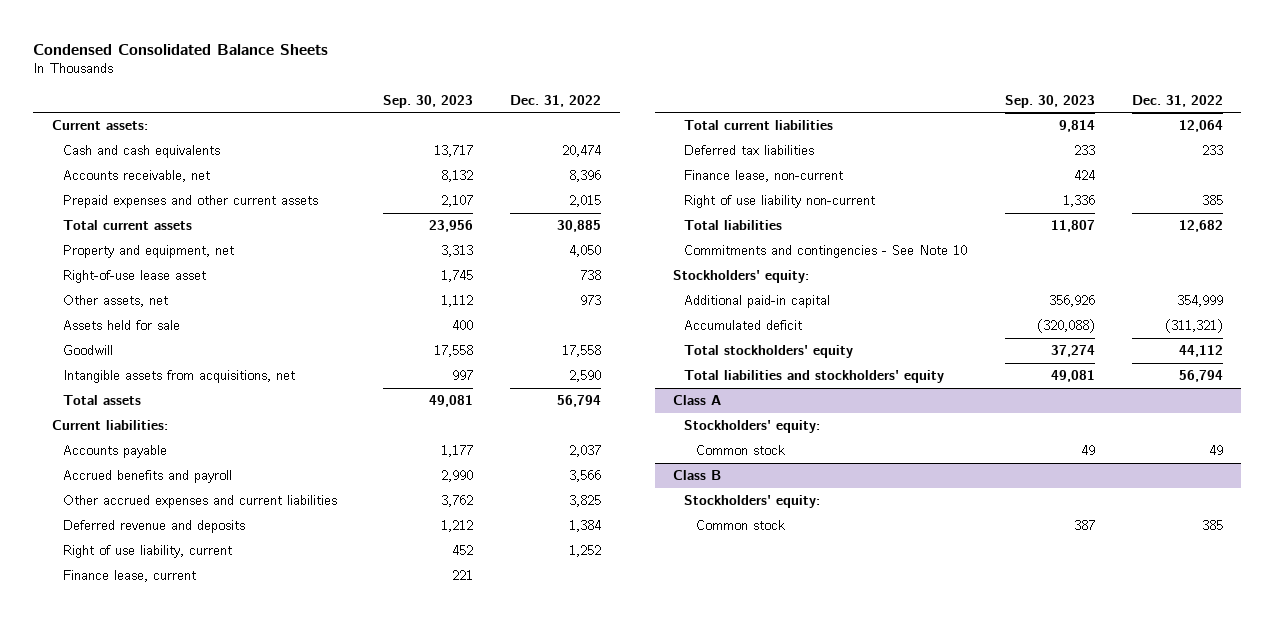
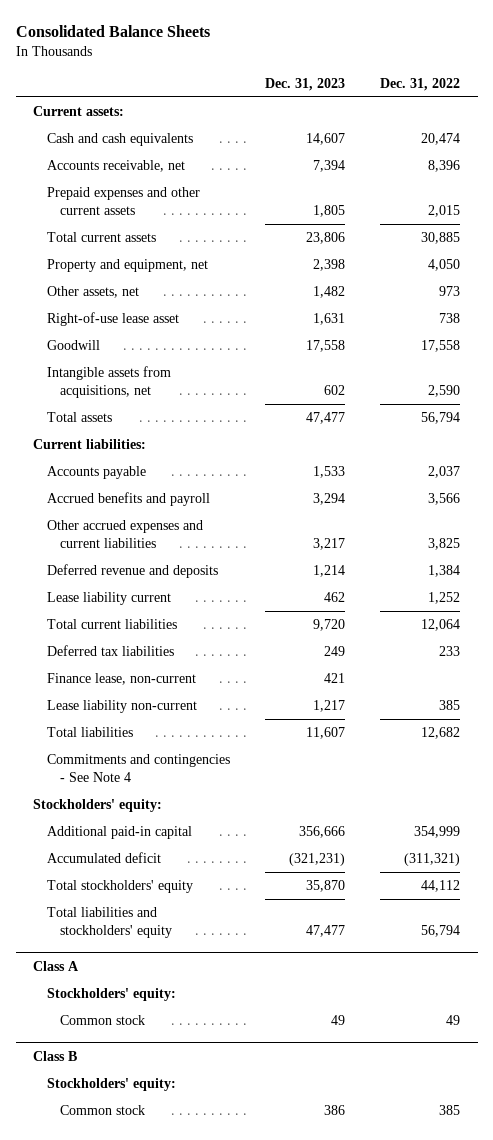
[32,43,328,55] Condensed Consolidated Balance Sheets -> [15,25,210,38] Consolidated Balance Sheets
[383,94,474,108] Sep. 30, 2023 -> none
none -> [264,77,345,91] Dec. 31, 2023
[62,320,180,331] Assets held for sale -> none
[62,270,206,284] Right-of-use lease asset -> [46,312,179,327] Right-of-use lease asset
[62,570,196,583] Finance lease, current -> none
[62,545,232,559] Right of use liability, current -> [46,592,171,606] Lease liability current
[684,195,876,209] Right of use liability non-current -> [46,700,197,714] Lease liability non-current
[684,245,968,259] Commitments and contingencies - See Note 10 -> [46,754,230,782] Commitments and contingencies - See Note 4

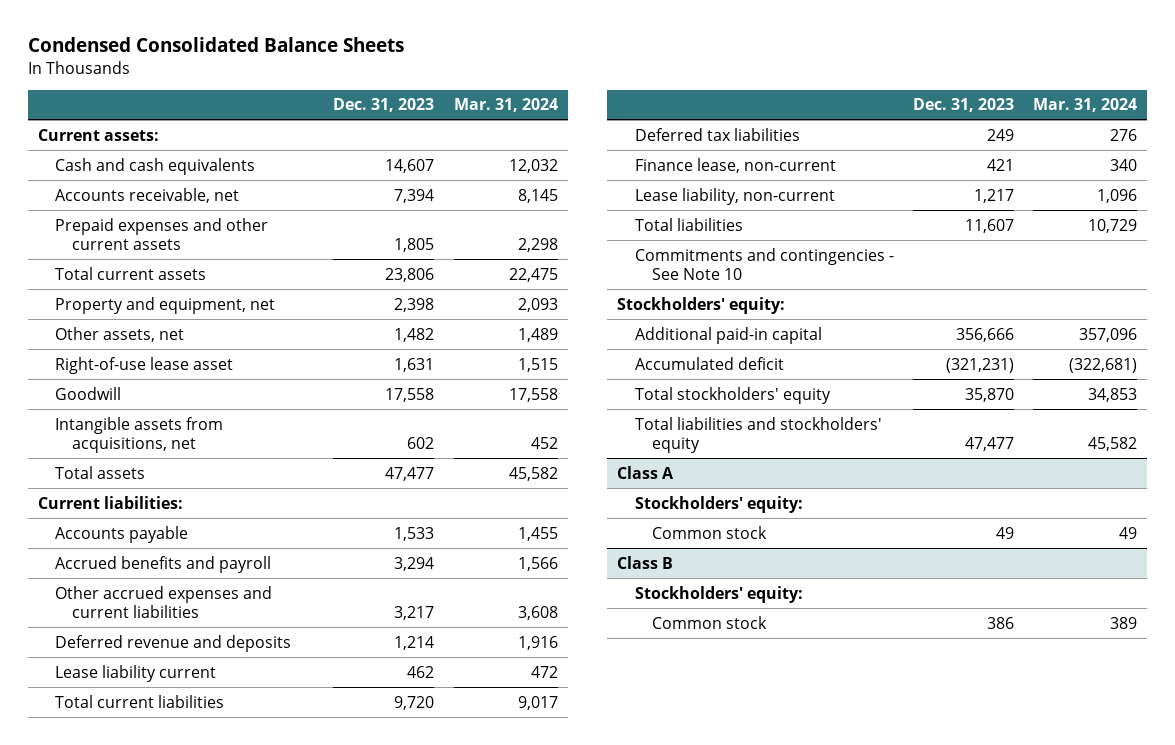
[15,25,210,38] Consolidated Balance Sheets -> [27,37,404,53] Condensed Consolidated Balance Sheets
[379,77,460,91] Dec. 31, 2022 -> none
none -> [453,98,558,113] Mar. 31, 2024
[46,700,197,714] Lease liability non-current -> [634,187,835,205] Lease liability, non-current
[46,754,230,782] Commitments and contingencies - See Note 4 -> [634,247,894,280] Commitments and contingencies - See Note 10

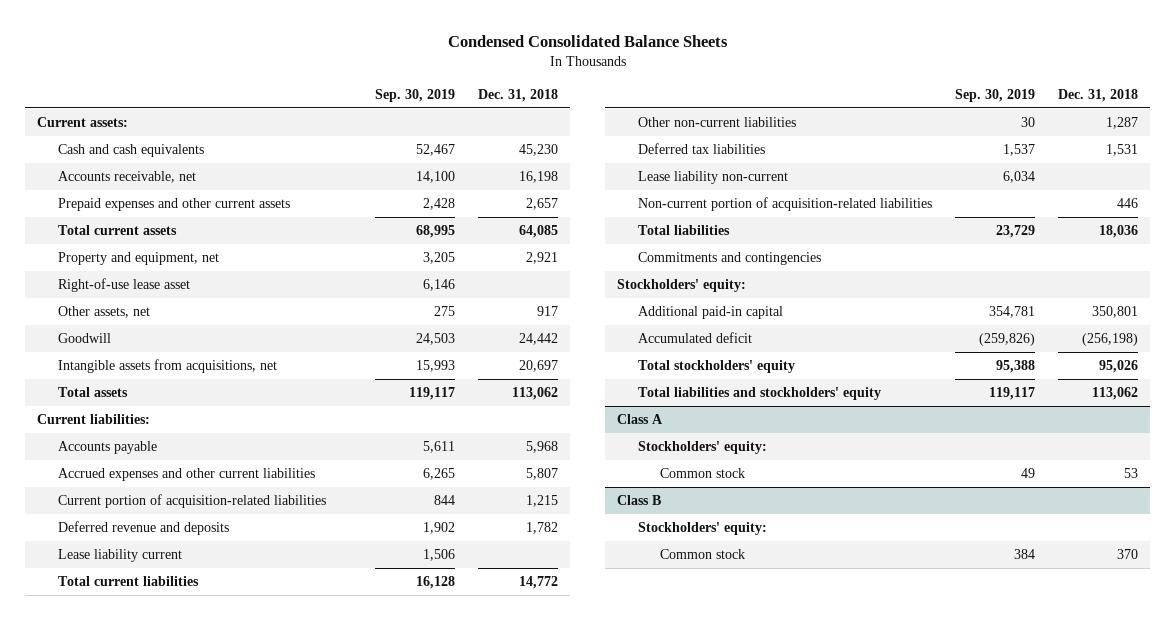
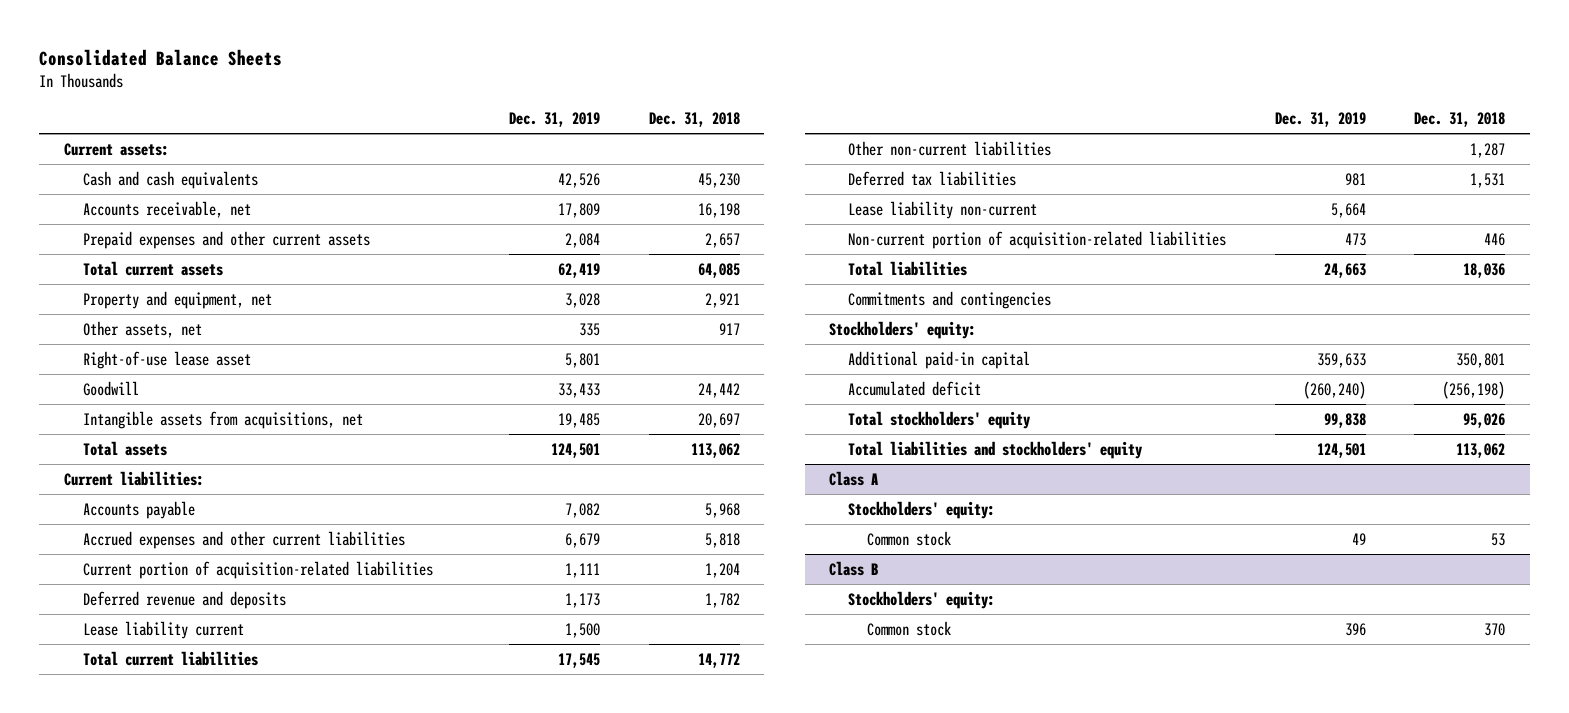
[447,35,728,48] Condensed Consolidated Balance Sheets -> [39,48,283,66] Consolidated Balance Sheets
[375,88,456,102] Sep. 30, 2019 -> none
none -> [509,112,601,128] Dec. 31, 2019
[58,278,191,293] Right-of-use lease asset -> [82,350,251,369] Right-of-use lease asset
[526,468,559,481] 5,807 -> [704,532,740,548] 5,818
[526,495,559,508] 1,215 -> [704,562,740,578] 1,204

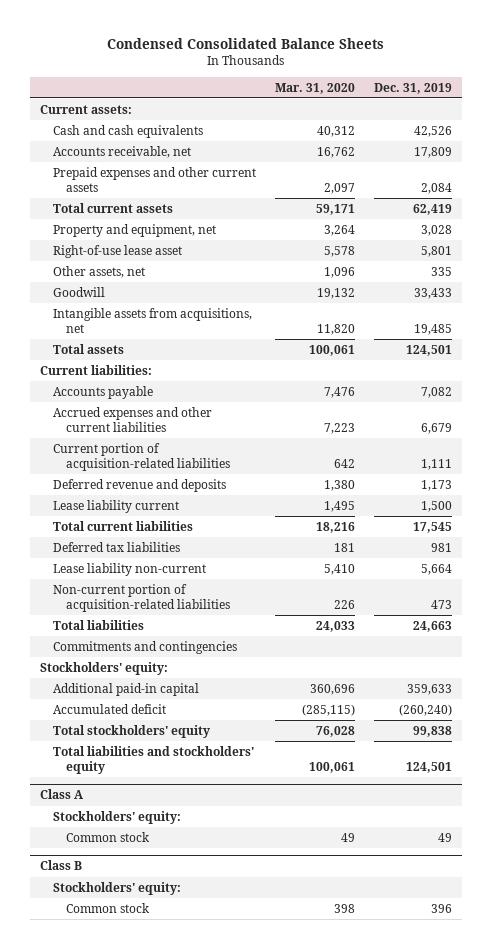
[39,48,283,66] Consolidated Balance Sheets -> [106,37,384,49] Condensed Consolidated Balance Sheets
[648,112,740,128] Dec. 31, 2018 -> none
none -> [274,82,355,94] Mar. 31, 2020
[82,320,202,338] Other assets, net -> [52,265,145,278] Other assets, net
[848,140,1052,156] Other non-current liabilities -> none

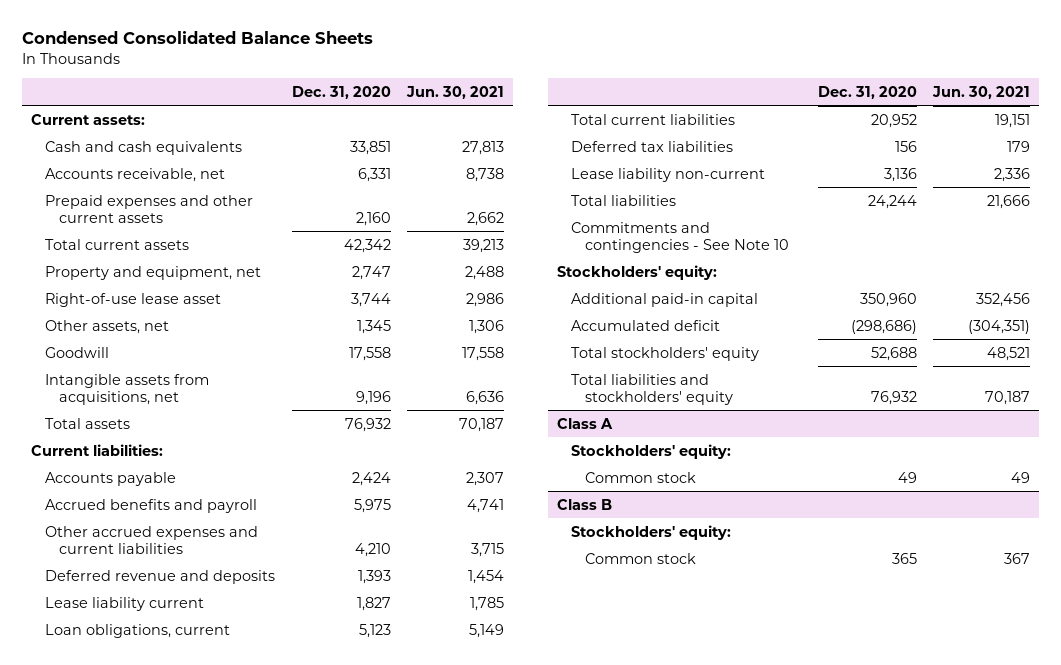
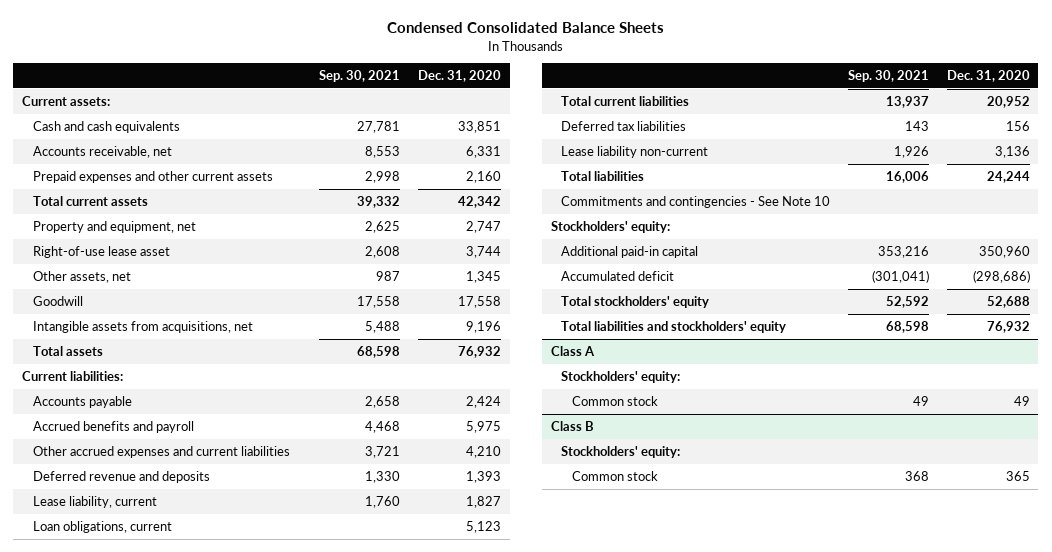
[406,85,505,99] Jun. 30, 2021 -> none
none -> [319,70,401,83] Sep. 30, 2021
[44,596,204,611] Lease liability current -> [32,495,157,508] Lease liability, current

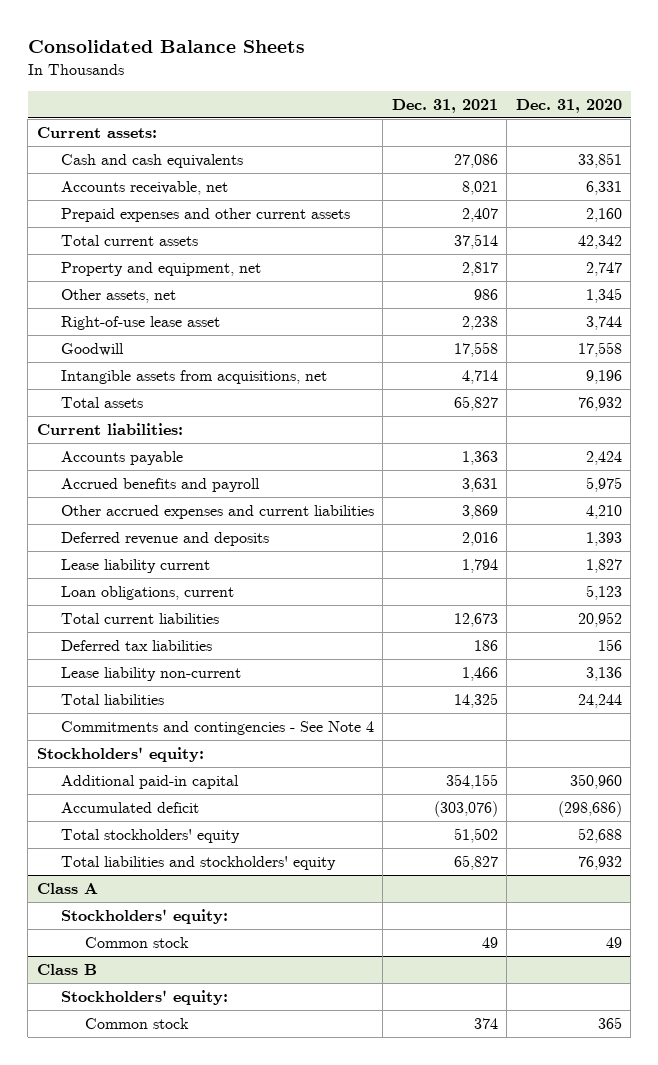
[386,22,664,34] Condensed Consolidated Balance Sheets -> [27,39,305,53] Consolidated Balance Sheets
[319,70,401,83] Sep. 30, 2021 -> none
none -> [391,98,498,113] Dec. 31, 2021
[32,245,170,258] Right-of-use lease asset -> [61,316,221,331] Right-of-use lease asset
[32,495,157,508] Lease liability, current -> [61,559,211,574] Lease liability current
[561,195,831,208] Commitments and contingencies - See Note 10 -> [61,721,375,736] Commitments and contingencies - See Note 4

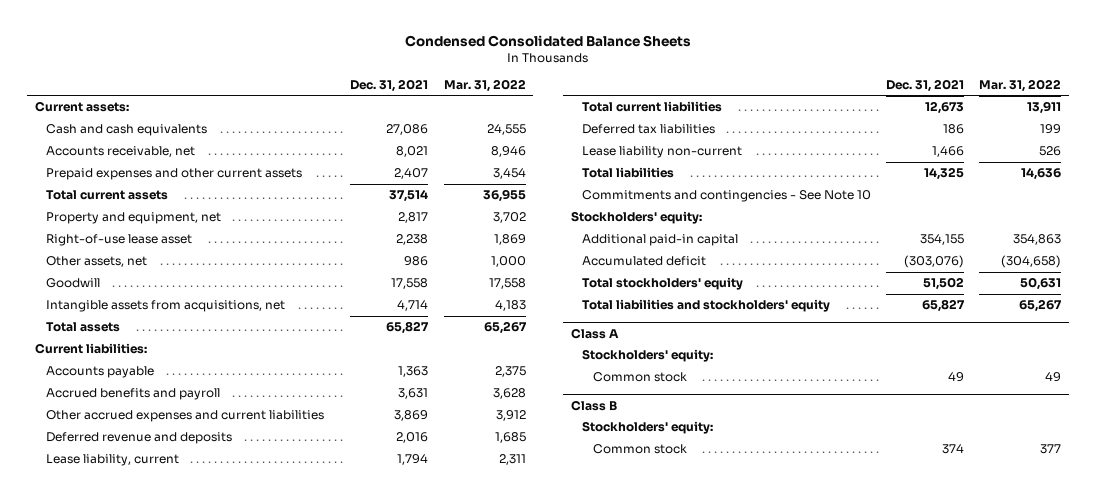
[27,39,305,53] Consolidated Balance Sheets -> [405,34,692,47] Condensed Consolidated Balance Sheets
[515,98,622,113] Dec. 31, 2020 -> none
none -> [443,78,526,92] Mar. 31, 2022
[61,289,177,304] Other assets, net -> [46,256,148,268] Other assets, net
[61,586,235,601] Loan obligations, current -> none
[61,559,211,574] Lease liability current -> [46,454,180,467] Lease liability, current
[61,721,375,736] Commitments and contingencies - See Note 4 -> [581,190,871,203] Commitments and contingencies - See Note 10

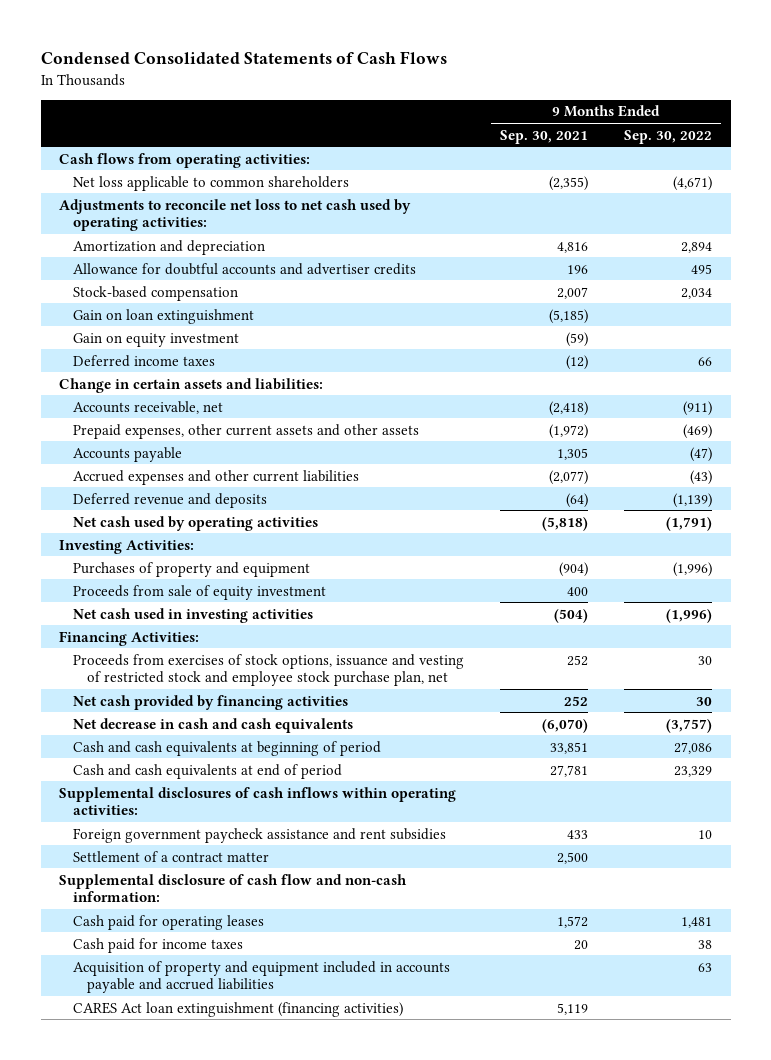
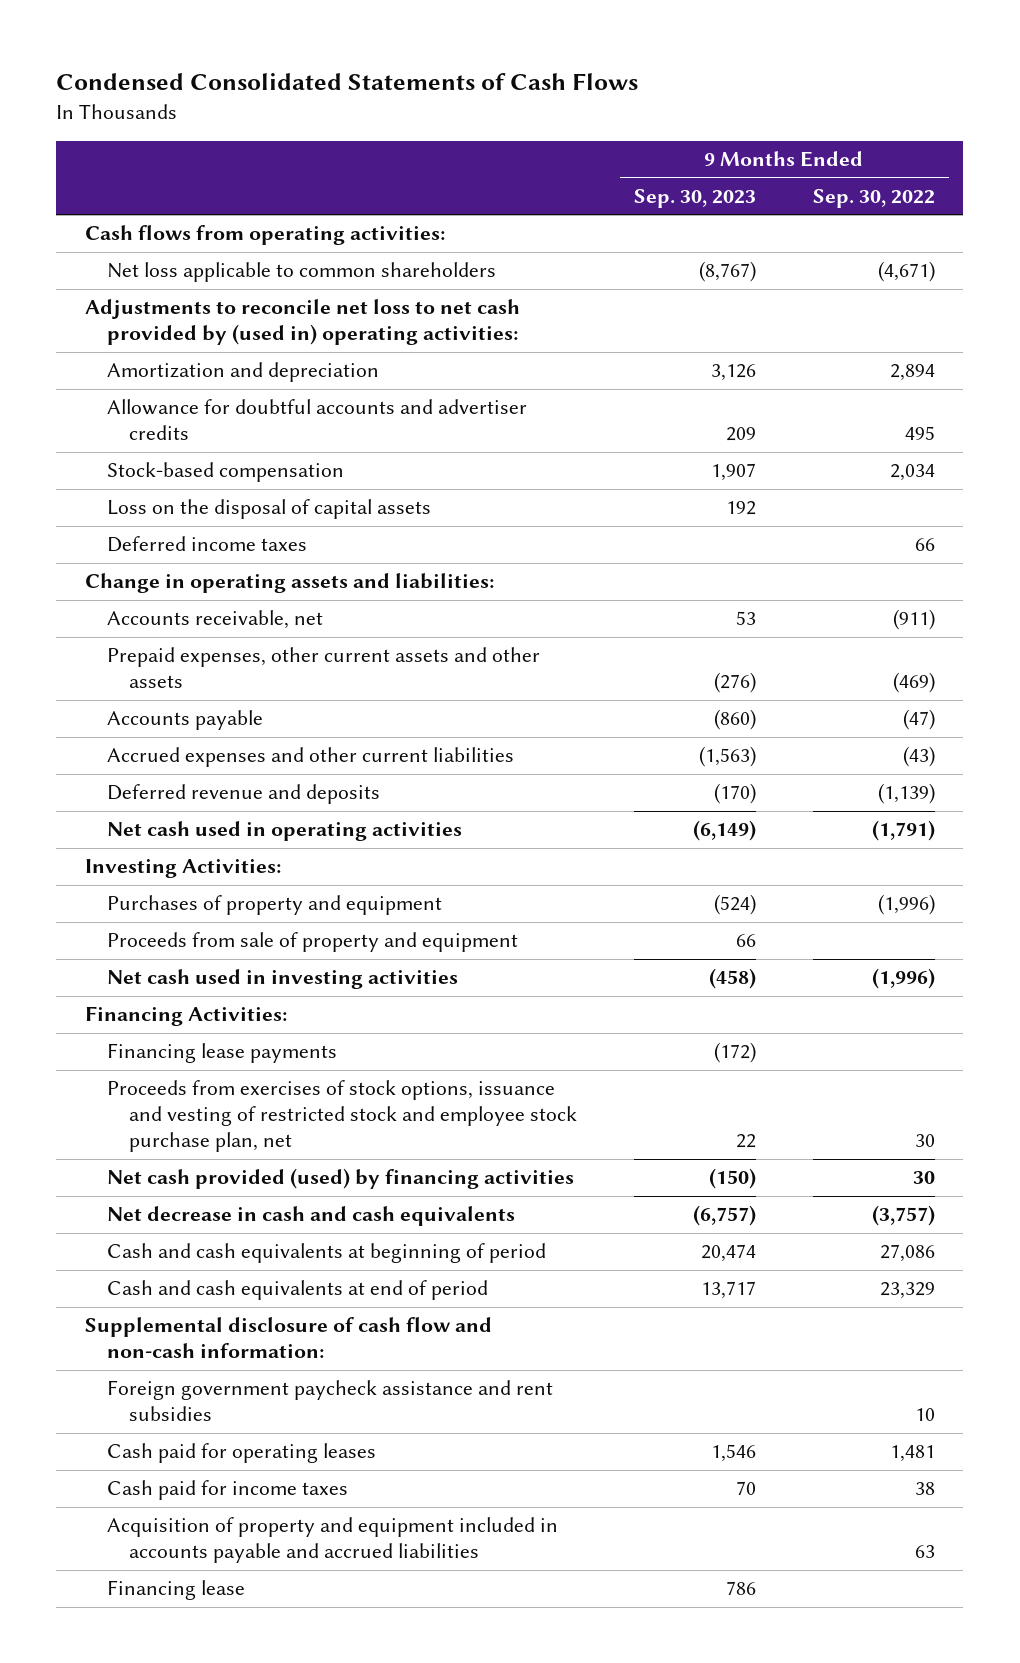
[500,129,589,144] Sep. 30, 2021 -> none
none -> [633,188,756,208] Sep. 30, 2023
[58,198,411,232] Adjustments to reconcile net loss to net cash used by operating activities: -> [84,299,520,346] Adjustments to reconcile net loss to net cash provided by (used in) operating activities:
[72,308,254,324] Gain on loan extinguishment -> none
[72,332,239,347] Gain on equity investment -> none
none -> [106,499,431,520] Loss on the disposal of capital assets
[58,377,323,393] Change in certain assets and liabilities: -> [84,573,494,594] Change in operating assets and liabilities:
[72,515,318,531] Net cash used by operating activities -> [106,821,462,842] Net cash used in operating activities
[72,584,326,600] Proceeds from sale of equity investment -> none
none -> [106,932,518,953] Proceeds from sale of property and equipment
none -> [106,1043,337,1064] Financing lease payments
[72,694,348,710] Net cash provided by financing activities -> [106,1168,574,1190] Net cash provided (used) by financing activities
[58,786,456,816] Supplemental disclosures of cash inflows within operating activities: -> none
[72,850,269,862] Settlement of a contract matter -> none
[72,827,446,843] Foreign government paycheck assistance and rent subsidies -> [106,1380,553,1422] Foreign government paycheck assistance and rent subsidies
[72,1001,403,1017] CARES Act loan extinguishment (financing activities) -> none
none -> [106,1580,245,1601] Financing lease

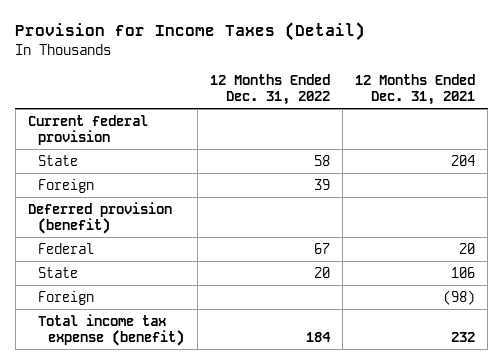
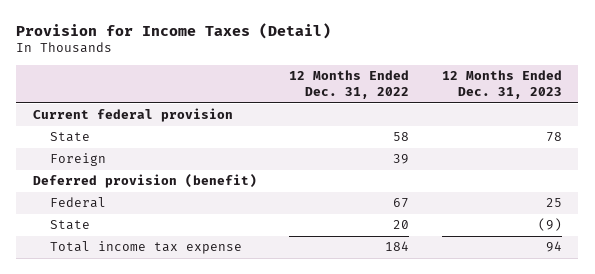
[354,73,475,106] 12 Months Ended Dec. 31, 2021 -> none
none -> [442,70,563,100] 12 Months Ended Dec. 31, 2023
[38,290,95,305] Foreign -> none
[38,313,185,347] Total income tax expense (benefit) -> [50,241,243,255] Total income tax expense

